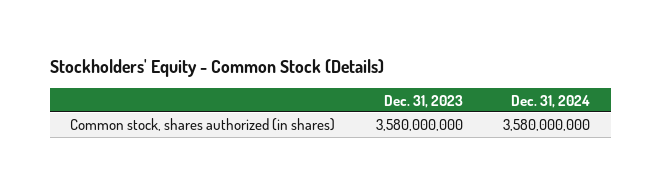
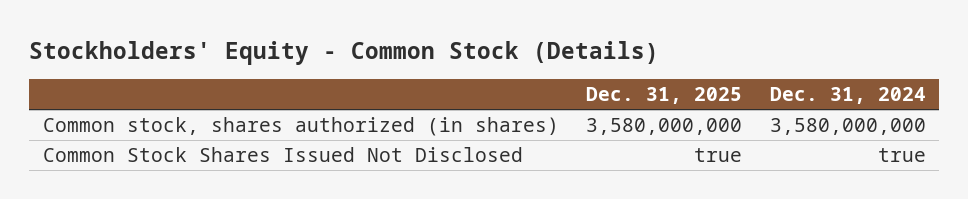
[383,94,463,108] Dec. 31, 2023 -> none
none -> [586,87,743,105] Dec. 31, 2025
none -> [42,147,523,163] Common Stock Shares Issued Not Disclosed

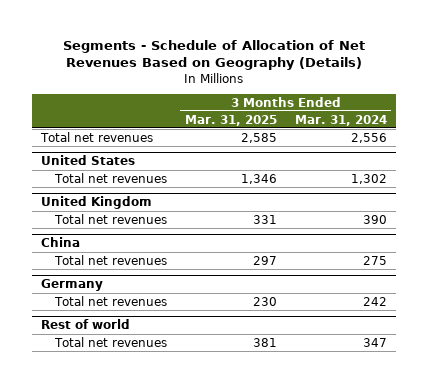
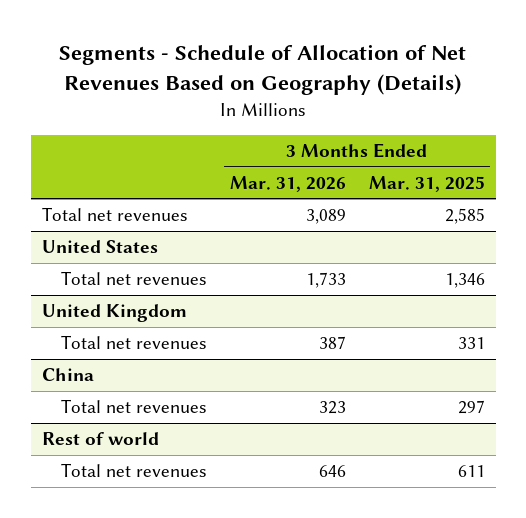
[294,114,387,126] Mar. 31, 2024 -> none
none -> [229,175,346,192] Mar. 31, 2026
[40,279,103,292] Germany -> none
[53,295,167,306] Total net revenues -> none
[252,337,277,347] 381 -> [457,465,485,478] 611

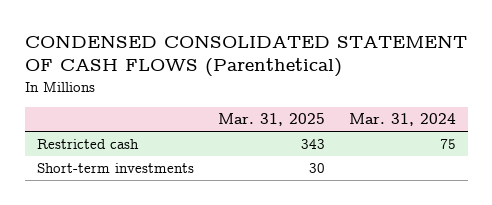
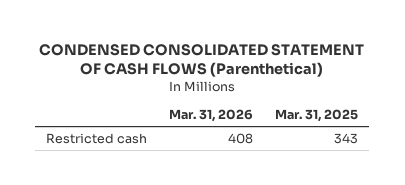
[348,113,456,127] Mar. 31, 2024 -> none
none -> [169,109,254,123] Mar. 31, 2026
[36,163,194,174] Short-term investments -> none

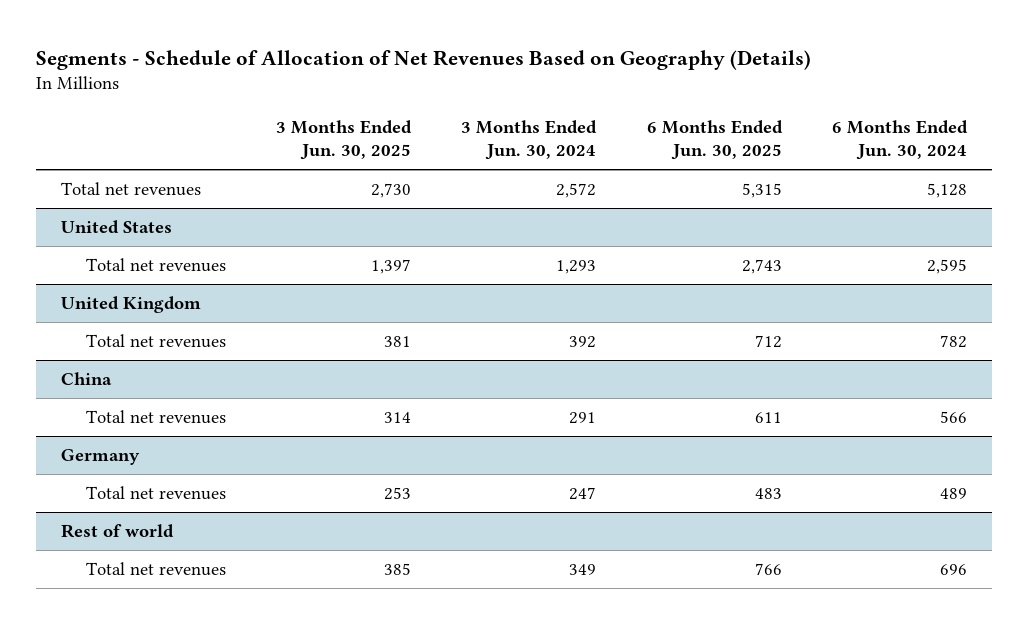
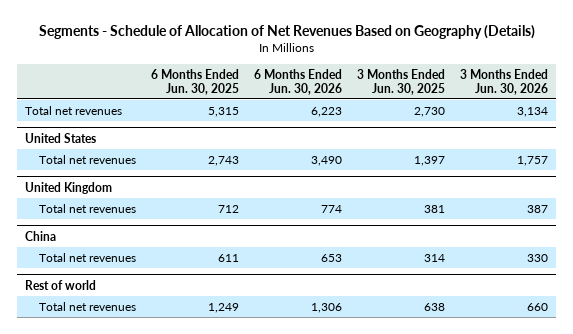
[461,119,598,161] 3 Months Ended Jun. 30, 2024 -> none
[831,119,968,161] 6 Months Ended Jun. 30, 2024 -> none
none -> [254,68,343,95] 6 Months Ended Jun. 30, 2026
none -> [460,68,549,95] 3 Months Ended Jun. 30, 2026
[61,448,141,465] Germany -> none
[85,485,226,500] Total net revenues -> none
[384,562,412,575] 385 -> [424,302,446,311] 638
[754,562,782,575] 766 -> [208,302,240,313] 1,249

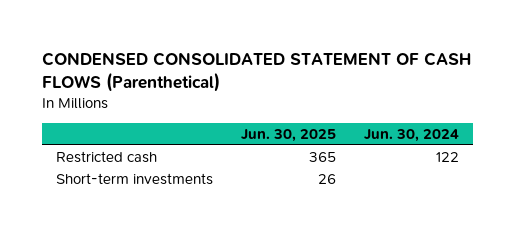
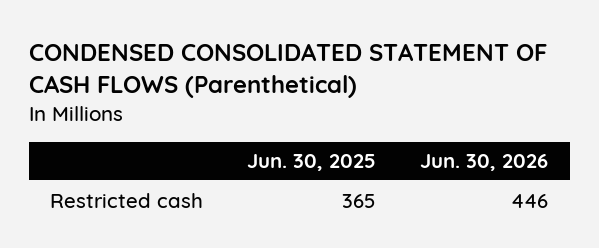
[363,128,459,142] Jun. 30, 2024 -> none
none -> [420,154,549,172] Jun. 30, 2026
[55,173,213,186] Short-term investments -> none

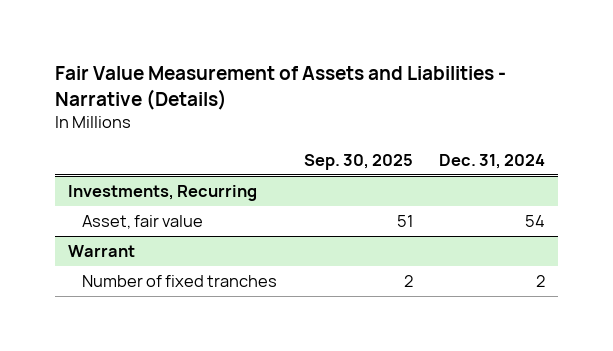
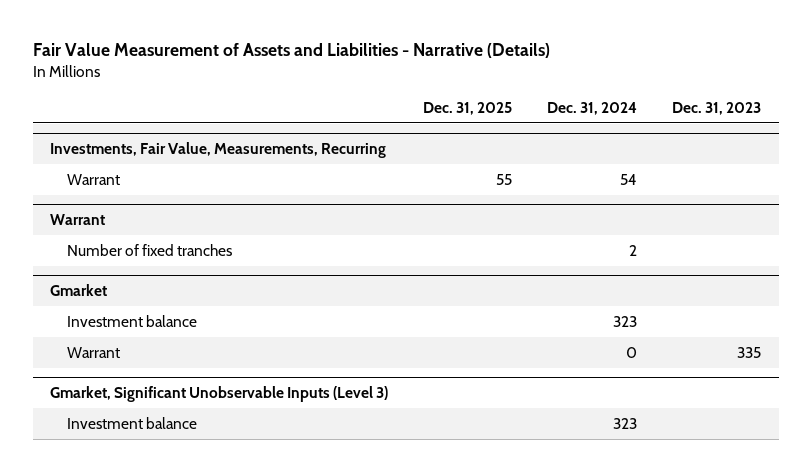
[303,153,413,170] Sep. 30, 2025 -> none
none -> [423,101,513,115] Dec. 31, 2025
none -> [672,101,762,115] Dec. 31, 2023
[67,185,257,202] Investments, Recurring -> none
none -> [50,142,387,159] Investments, Fair Value, Measurements, Recurring
[82,215,204,230] Asset, fair value -> [67,173,121,185] Warrant
none -> [50,284,108,297] Gmarket
none -> [67,314,198,327] Investment balance
none -> [67,346,121,358] Warrant
none -> [50,386,389,403] Gmarket, Significant Unobservable Inputs (Level 3)
none -> [67,416,198,429] Investment balance

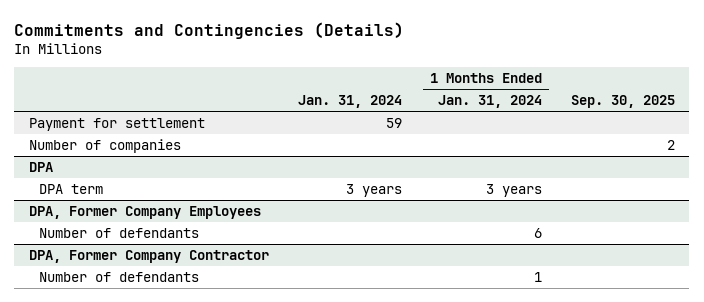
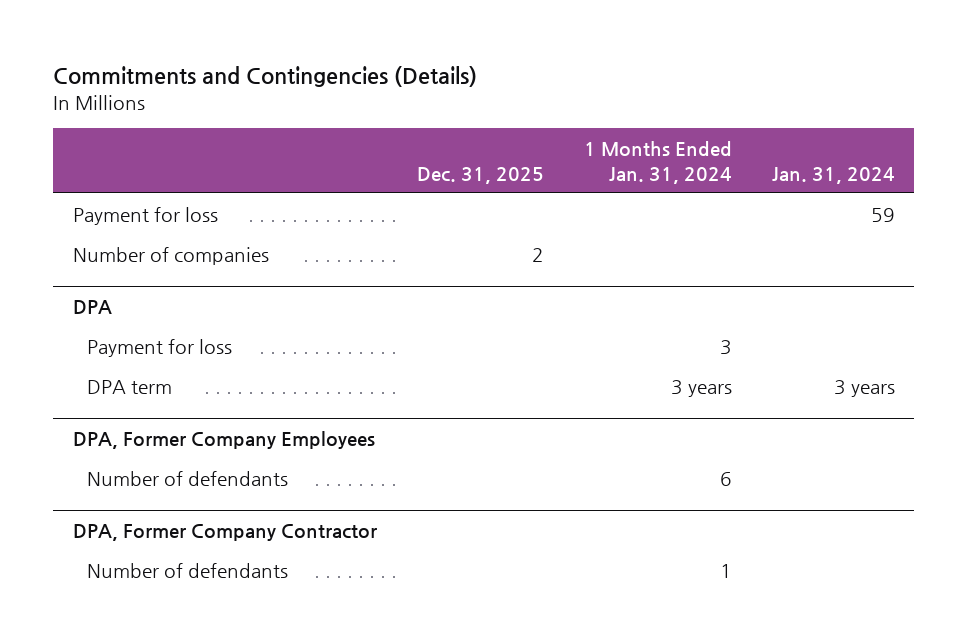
[571,95,676,109] Sep. 30, 2025 -> none
none -> [416,166,544,184] Dec. 31, 2025
[28,117,205,131] Payment for settlement -> [73,206,219,225] Payment for loss
none -> [86,338,232,357] Payment for loss

